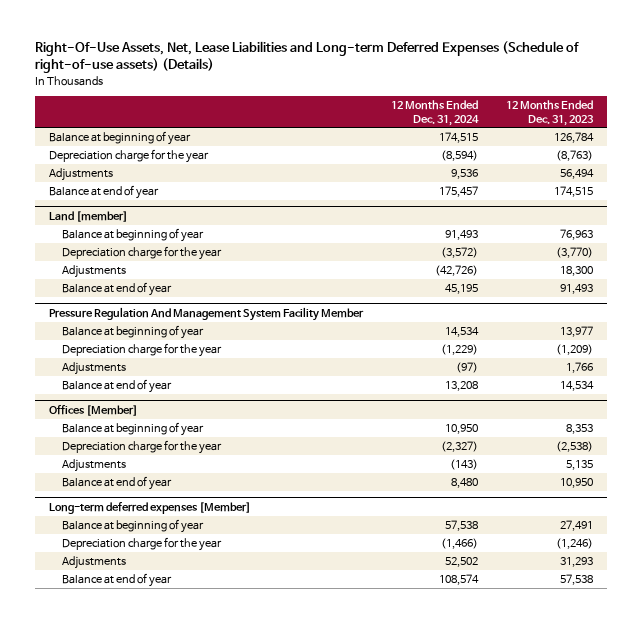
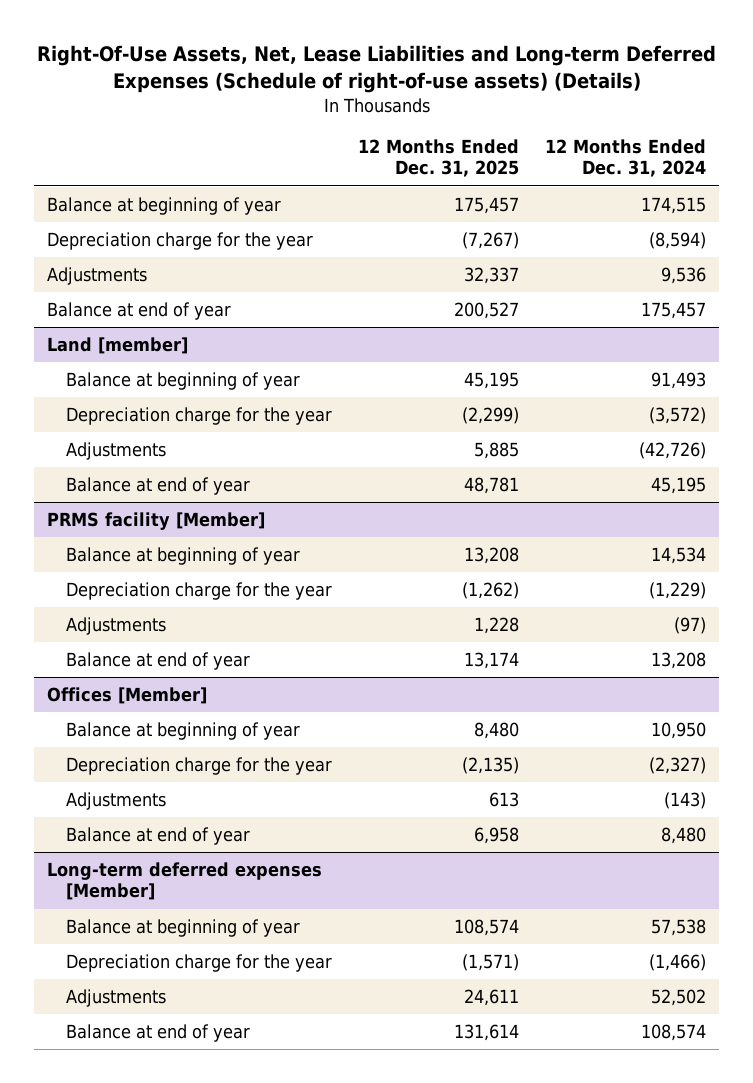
[505,99,594,126] 12 Months Ended Dec. 31, 2023 -> none
none -> [357,139,519,178] 12 Months Ended Dec. 31, 2025
[48,306,364,321] Pressure Regulation And Management System Facility Member -> [46,512,265,531] PRMS facility [Member]

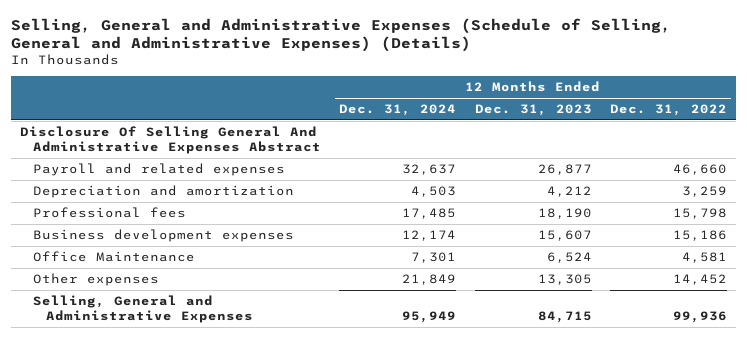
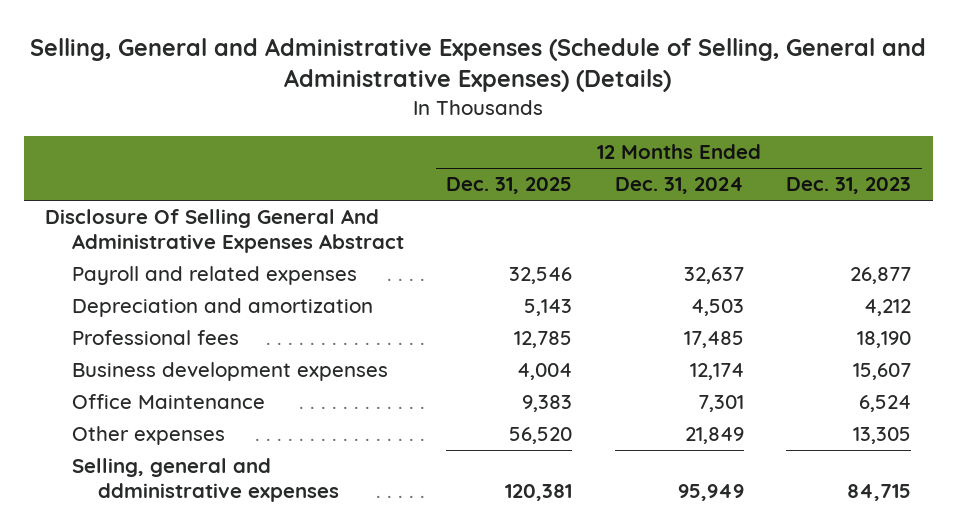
[609,104,727,117] Dec. 31, 2022 -> none
none -> [446,177,573,195] Dec. 31, 2025
[33,295,253,323] Selling, General and Administrative Expenses -> [71,458,340,503] Selling, general and ddministrative expenses

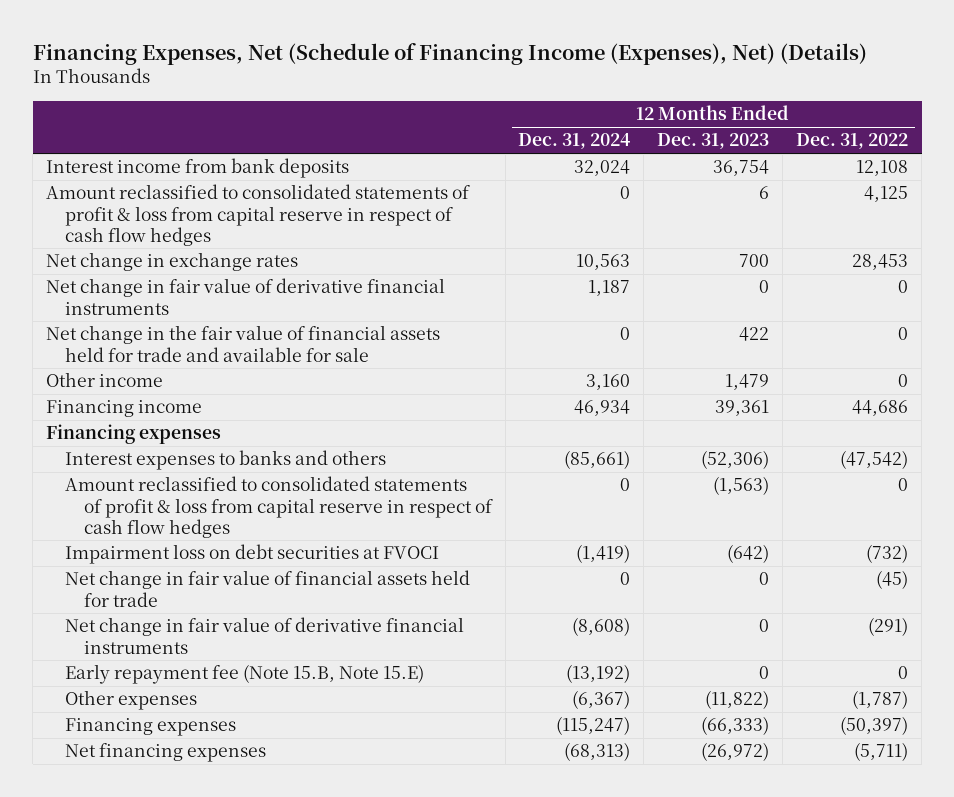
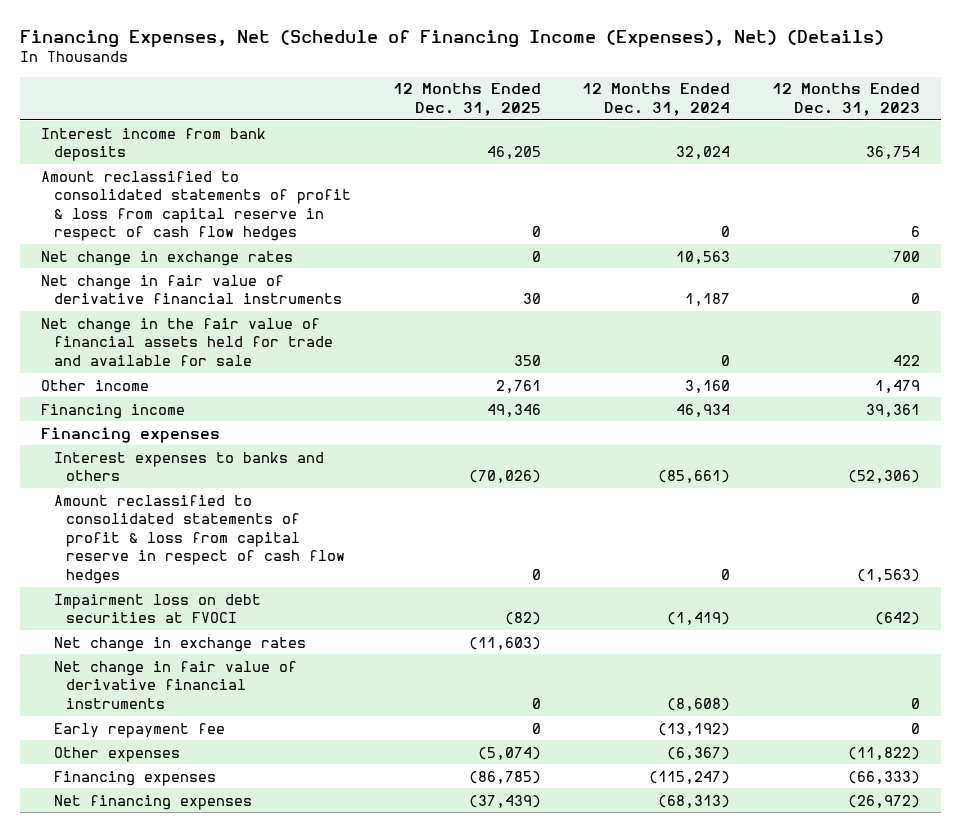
[796,133,909,150] Dec. 31, 2022 -> none
none -> [392,83,541,116] 12 Months Ended Dec. 31, 2025
[64,570,470,607] Net change in fair value of financial assets held for trade -> none
none -> [53,636,306,652] Net change in exchange rates
[64,664,424,685] Early repayment fee (Note 15.B, Note 15.E) -> [53,722,225,738] Early repayment fee

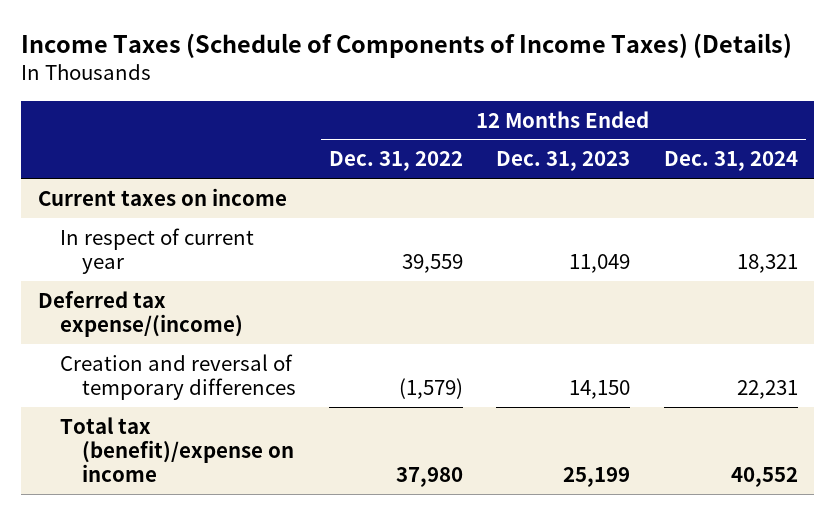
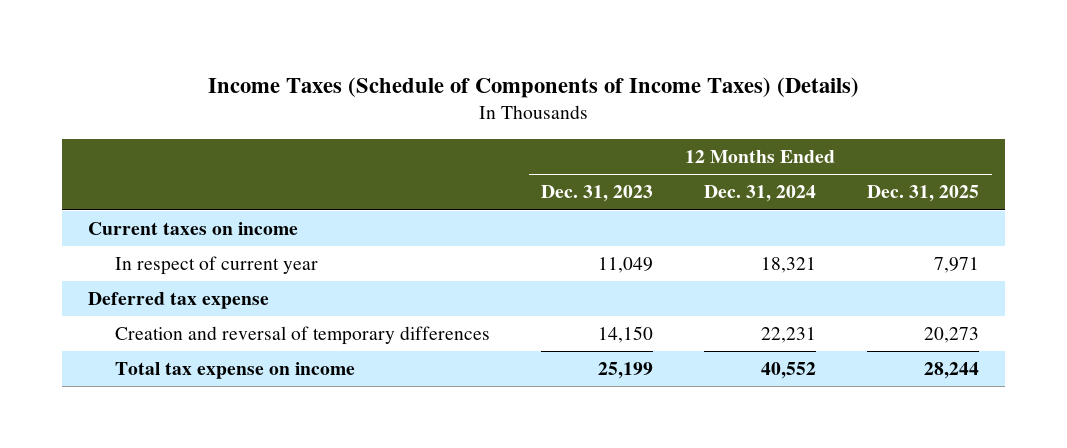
[329,151,464,172] Dec. 31, 2022 -> none
none -> [867,185,980,203] Dec. 31, 2025
[38,290,243,337] Deferred tax expense/(income) -> [88,292,270,310] Deferred tax expense
[59,416,294,482] Total tax (benefit)/expense on income -> [115,362,356,380] Total tax expense on income

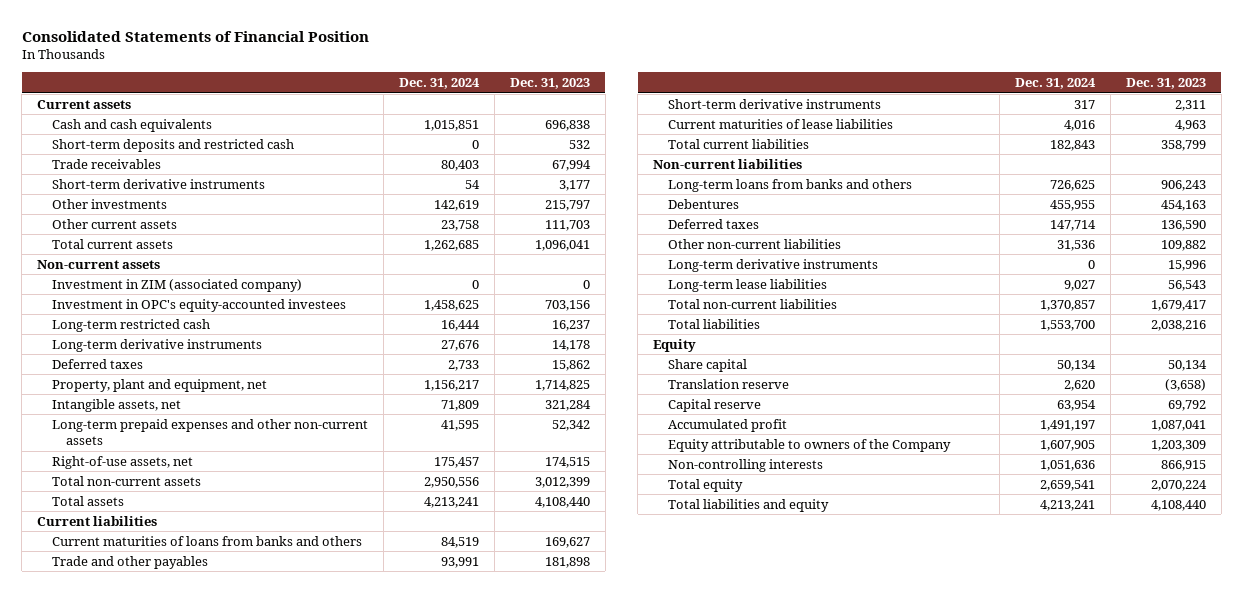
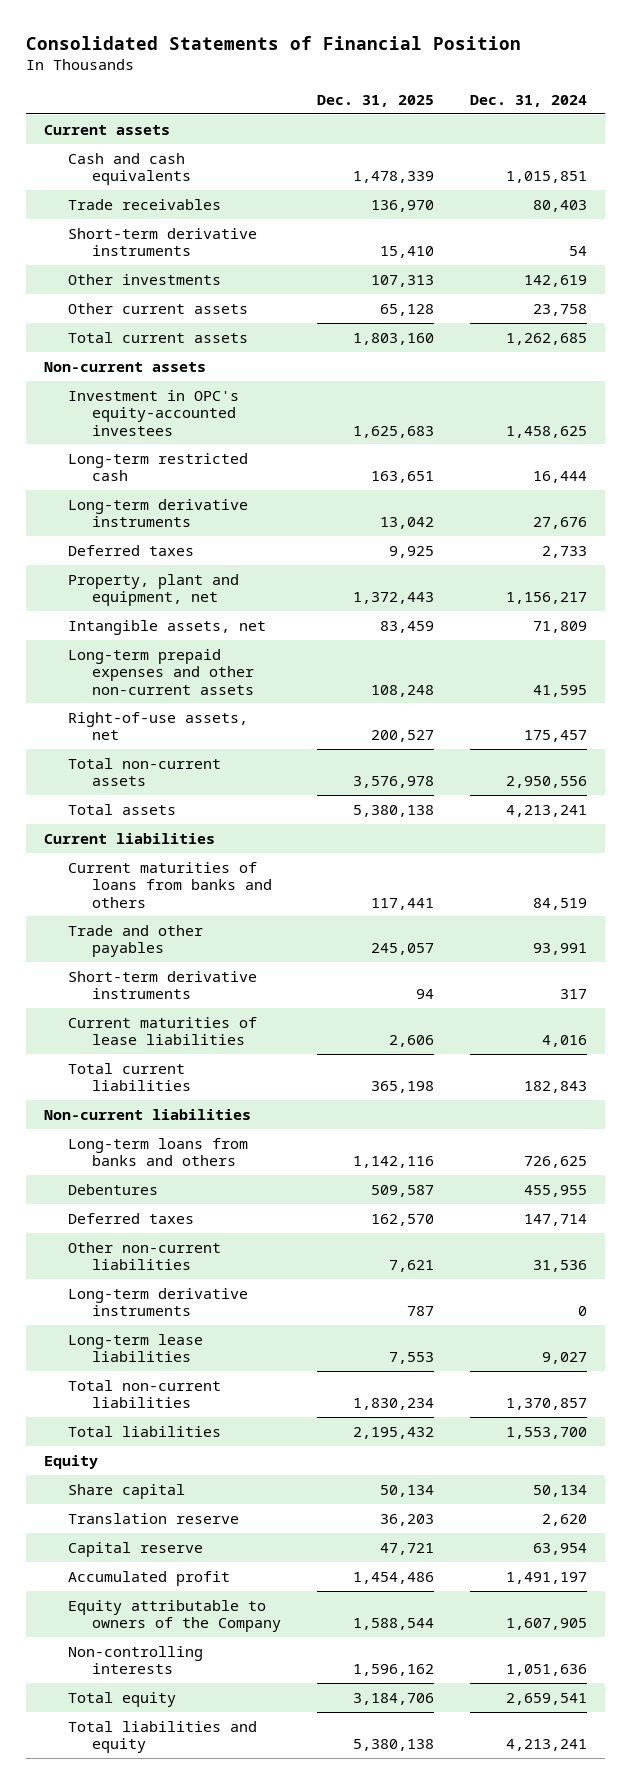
[509,78,590,90] Dec. 31, 2023 -> none
none -> [317,94,435,107] Dec. 31, 2025
[51,138,294,152] Short-term deposits and restricted cash -> none
[51,278,302,292] Investment in ZIM (associated company) -> none

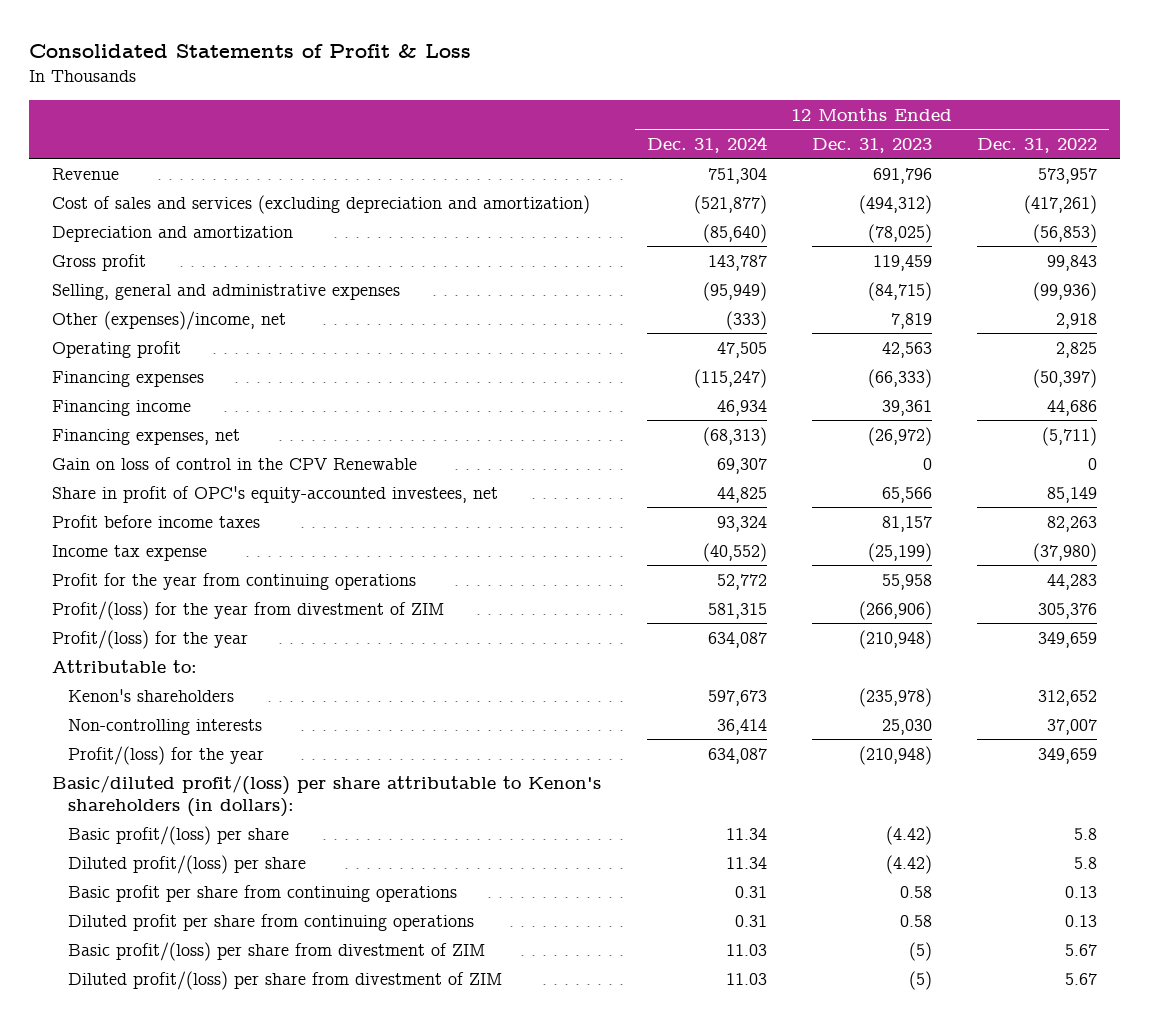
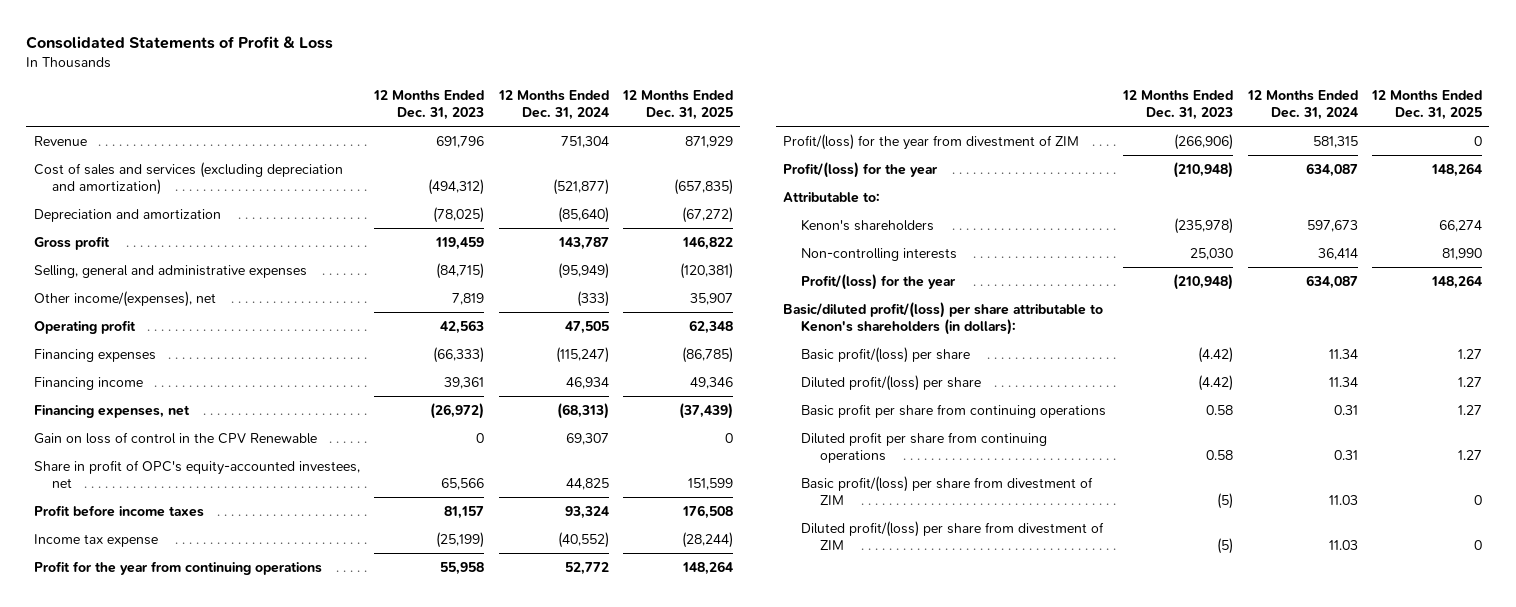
[977,137,1098,153] Dec. 31, 2022 -> none
none -> [622,89,734,121] 12 Months Ended Dec. 31, 2025
[52,310,287,330] Other (expenses)/income, net -> [33,290,216,307] Other income/(expenses), net

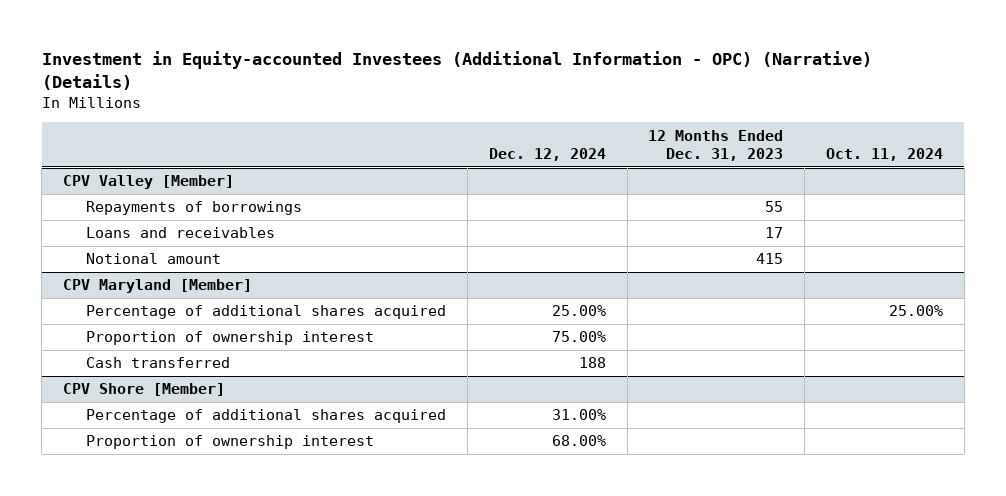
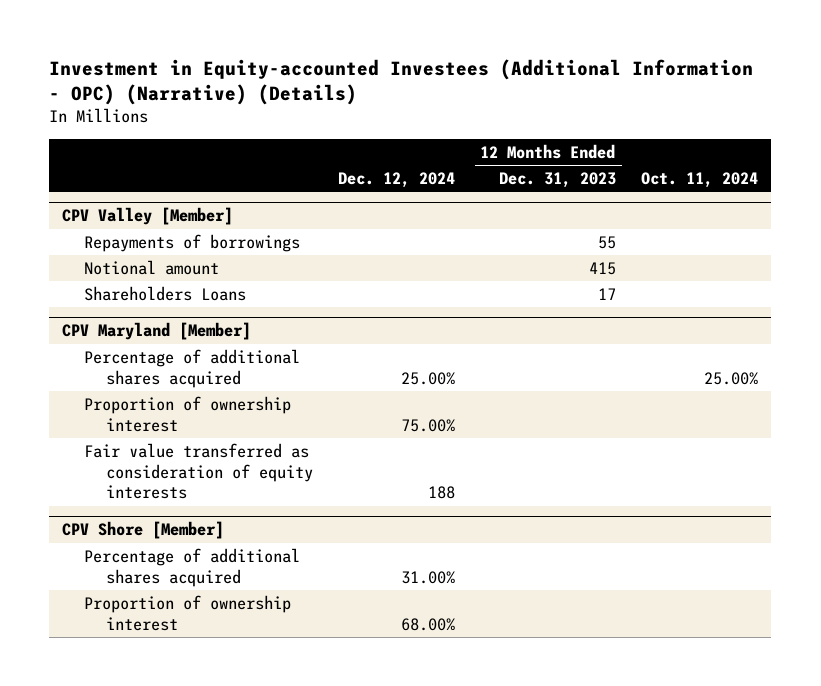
[86,227,276,239] Loans and receivables -> none
none -> [83,285,246,301] Shareholders Loans
[86,357,231,369] Cash transferred -> [83,442,313,500] Fair value transferred as consideration of equity interests

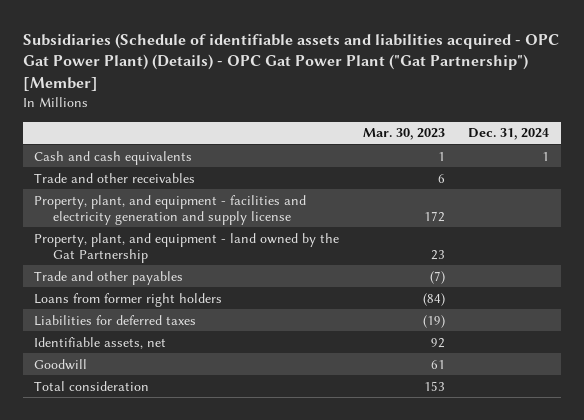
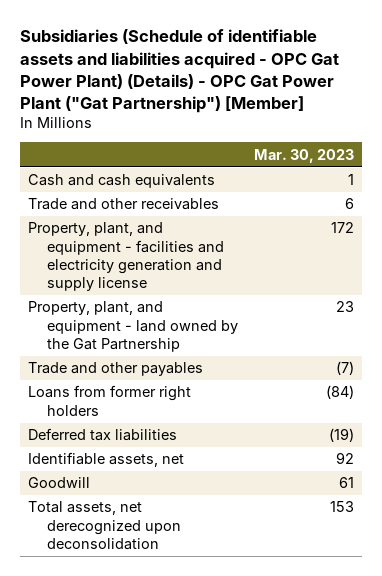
[468,128,550,141] Dec. 31, 2024 -> none
[34,314,197,326] Liabilities for deferred taxes -> [28,428,178,442] Deferred tax liabilities
[34,380,150,391] Total consideration -> [28,501,182,551] Total assets, net derecognized upon deconsolidation

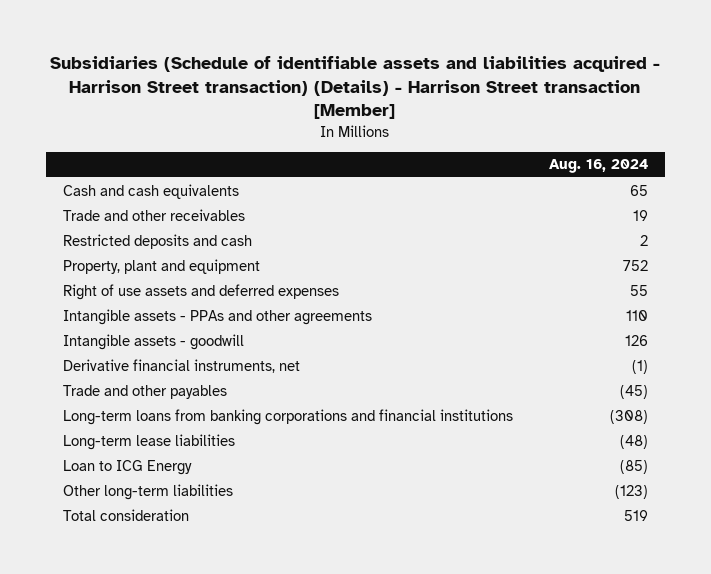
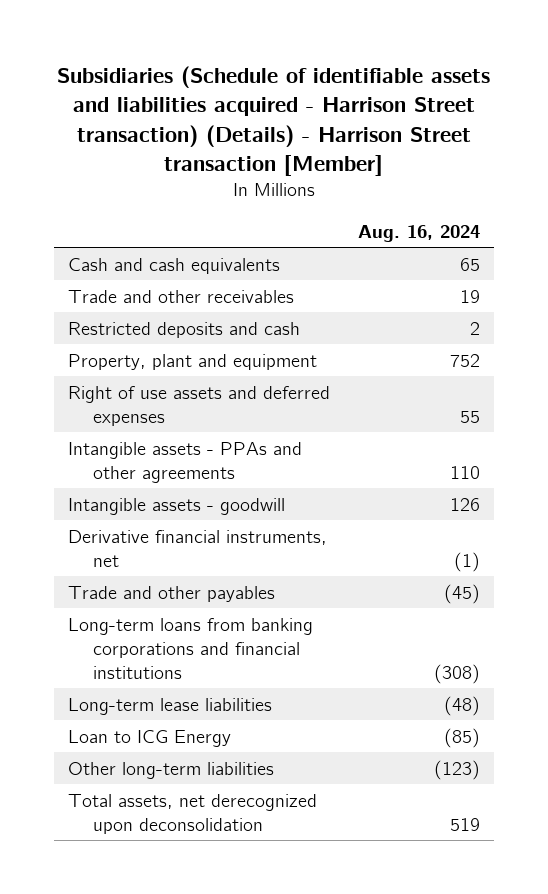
[63,508,190,521] Total consideration -> [67,793,317,834] Total assets, net derecognized upon deconsolidation

